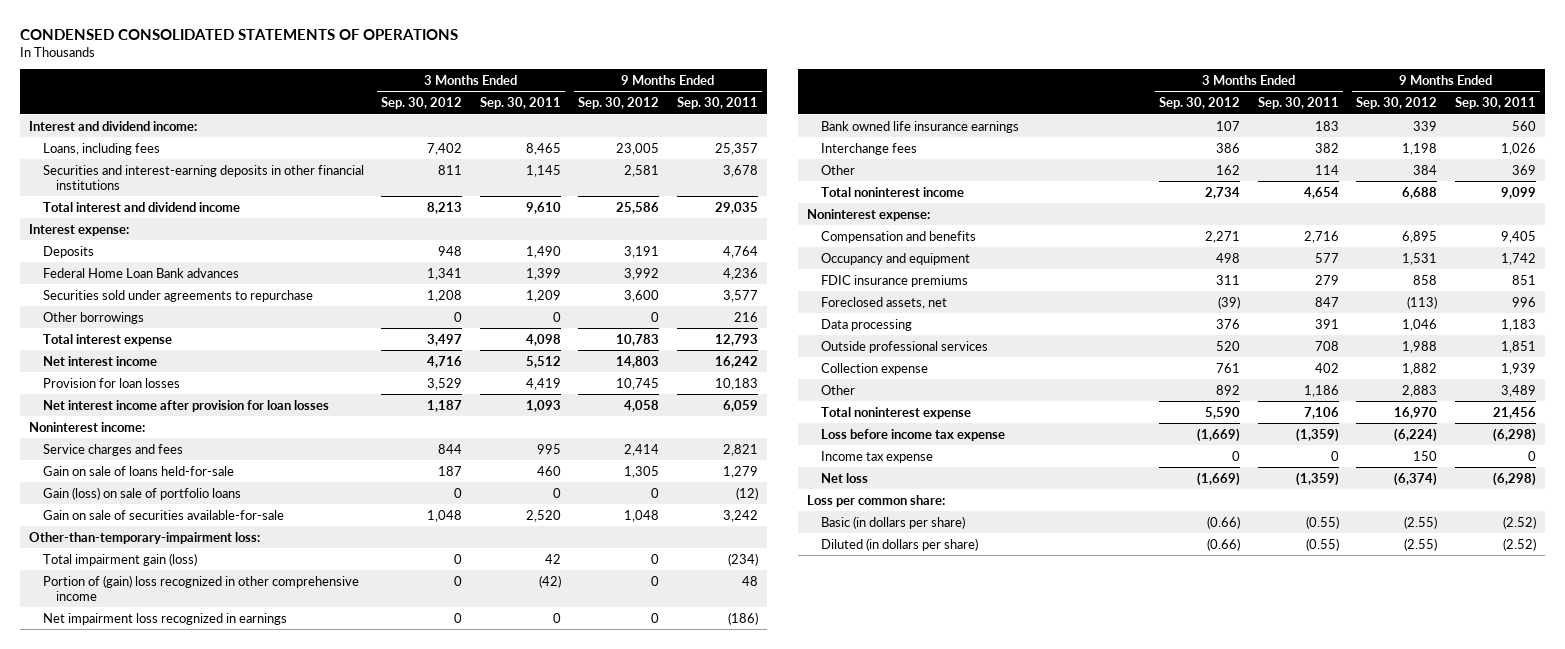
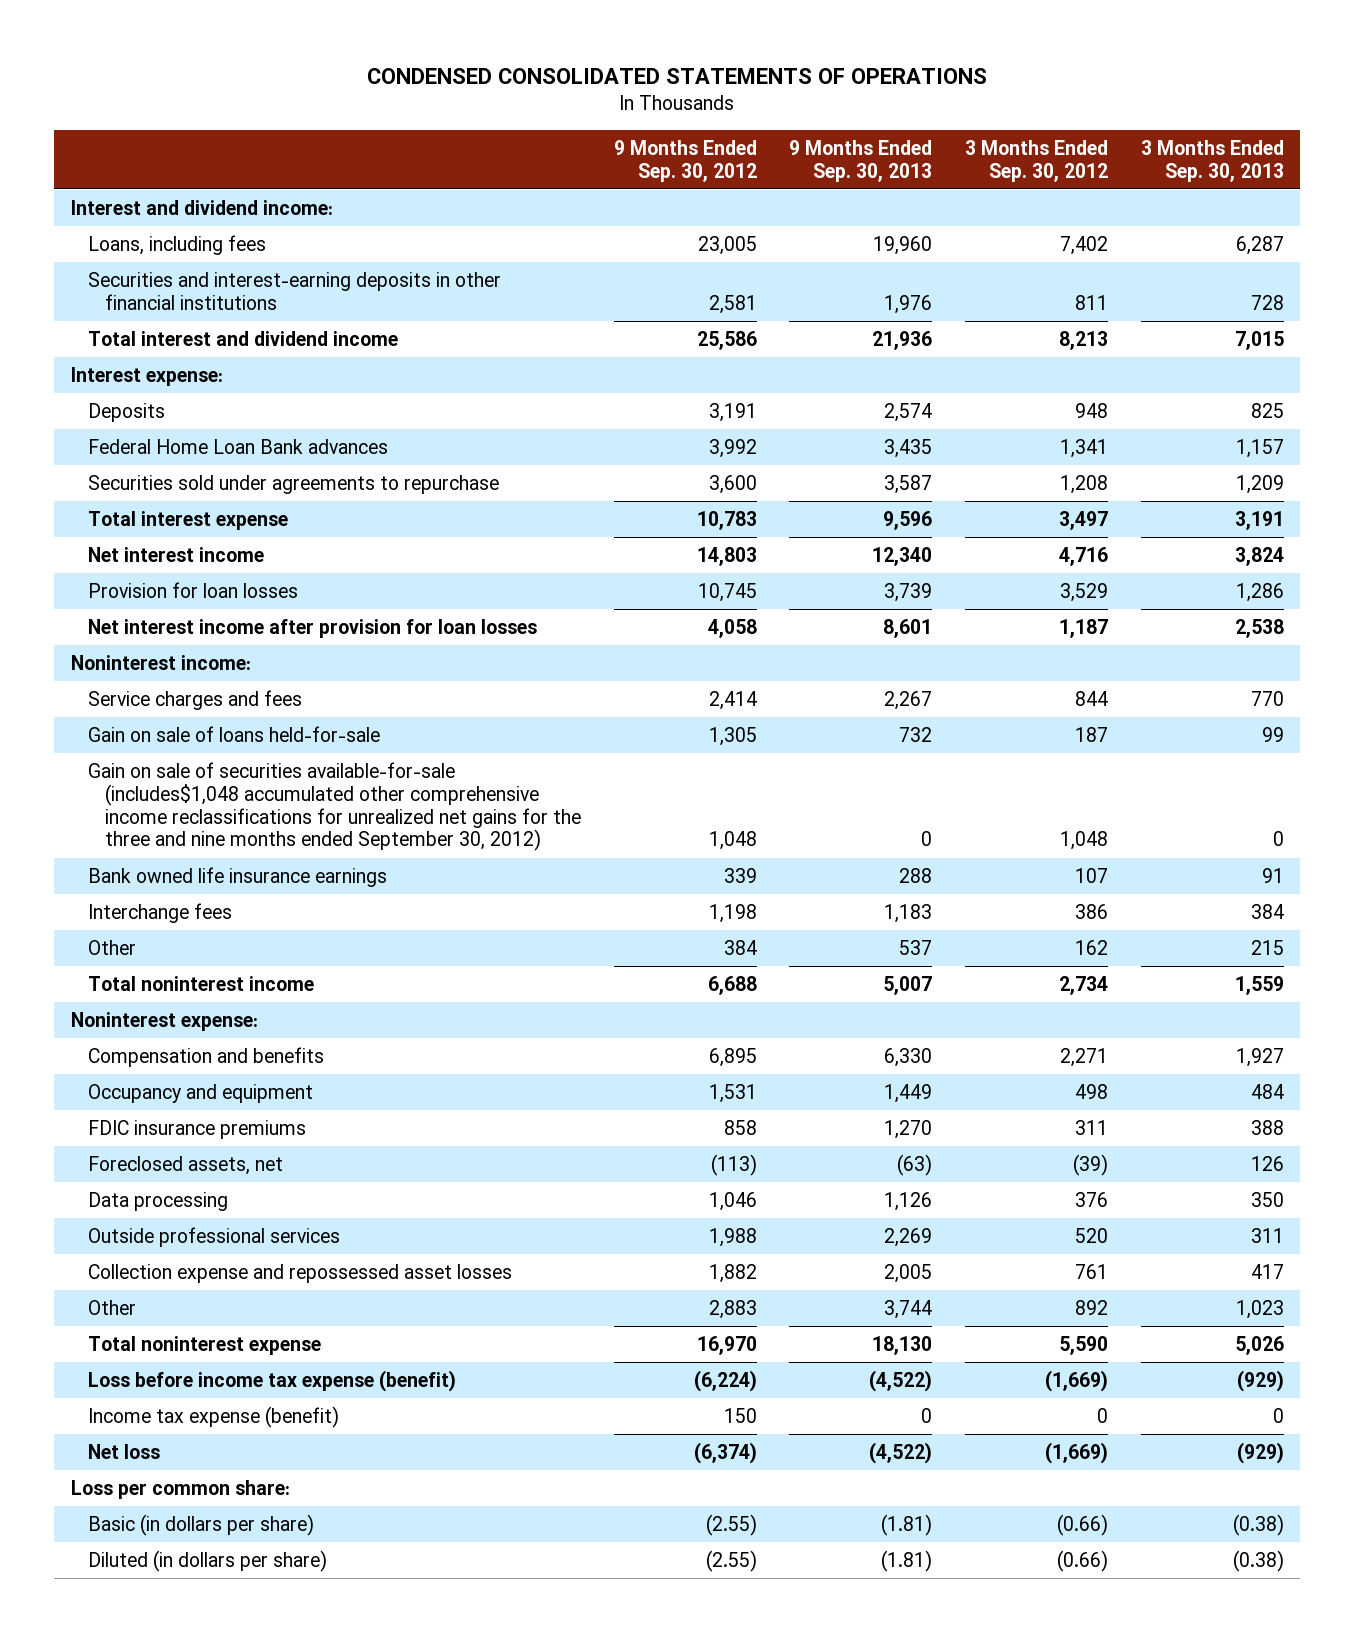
[479,97,561,110] Sep. 30, 2011 -> none
[677,97,759,110] Sep. 30, 2011 -> none
none -> [789,139,933,182] 9 Months Ended Sep. 30, 2013
none -> [1140,139,1284,182] 3 Months Ended Sep. 30, 2013
[42,311,144,324] Other borrowings -> none
[42,486,241,500] Gain (loss) on sale of portfolio loans -> none
[29,531,261,544] Other-than-temporary-impairment loss: -> none
[42,552,197,566] Total impairment gain (loss) -> none
[42,574,359,601] Portion of (gain) loss recognized in other comprehensive income -> none
[42,612,287,625] Net impairment loss recognized in earnings -> none
[42,509,284,520] Gain on sale of securities available-for-sale -> [87,762,581,852] Gain on sale of securities available-for-sale (includes$1,048 accumulated other comprehensive income reclassifications for unrealized net gains for the three and nine months ended September 30, 2012)
[820,362,928,375] Collection expense -> [87,1264,512,1284] Collection expense and repossessed asset losses
[820,428,1005,441] Loss before income tax expense -> [87,1370,456,1393] Loss before income tax expense (benefit)
[820,450,933,463] Income tax expense -> [87,1406,339,1429] Income tax expense (benefit)

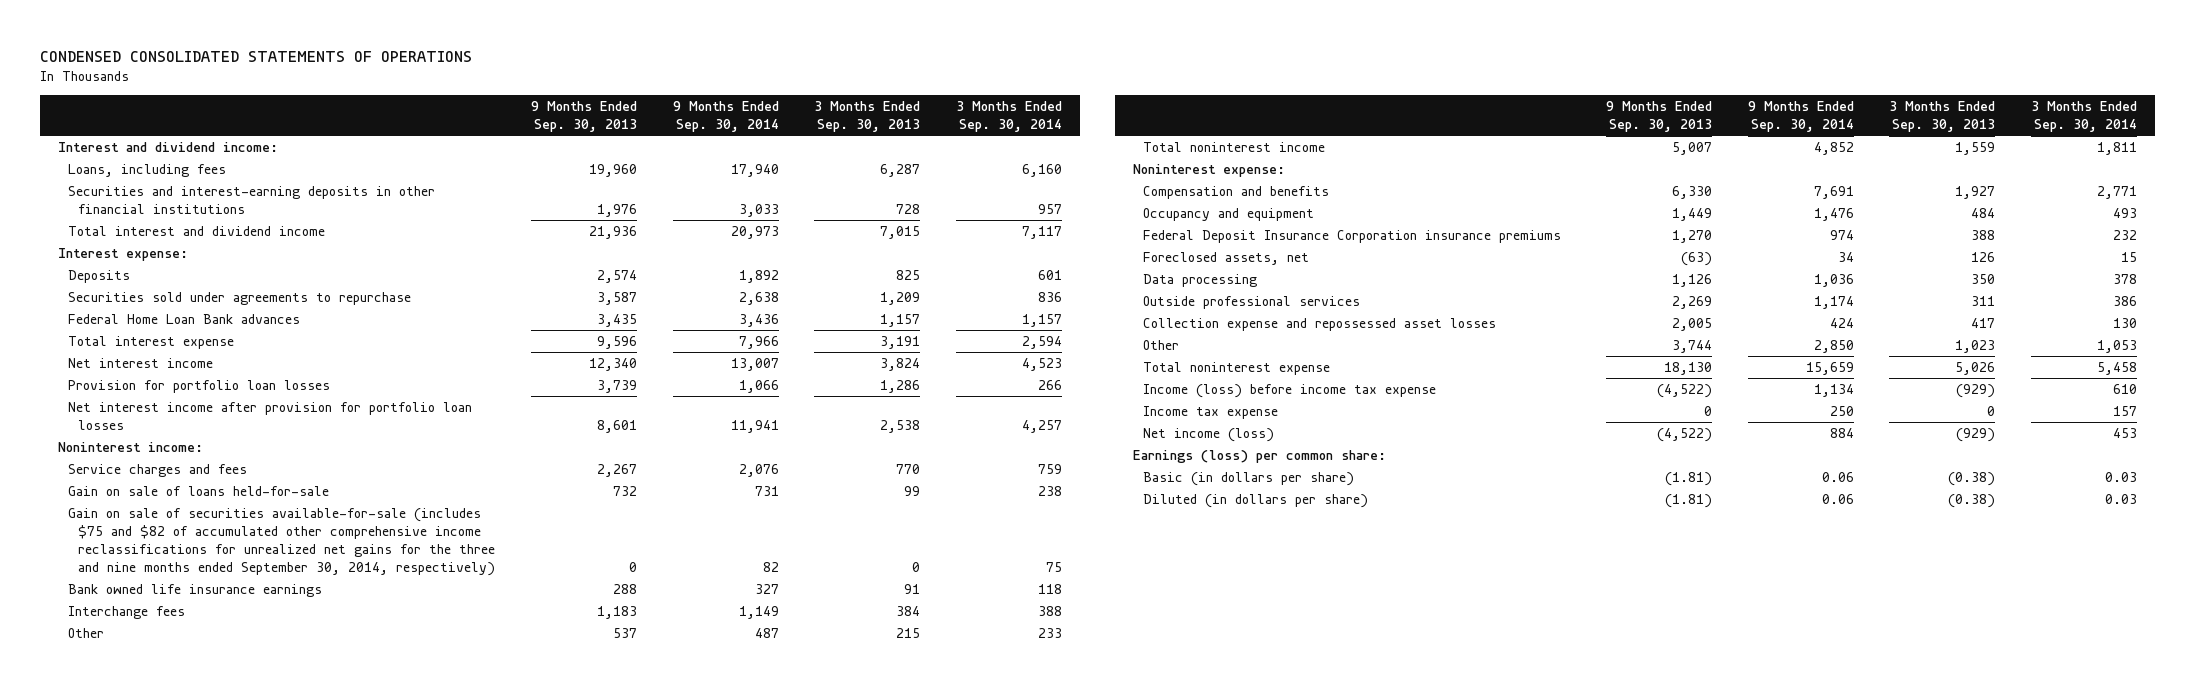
[613,139,757,182] 9 Months Ended Sep. 30, 2012 -> none
[964,139,1108,182] 3 Months Ended Sep. 30, 2012 -> none
none -> [672,100,779,133] 9 Months Ended Sep. 30, 2014
none -> [956,100,1063,133] 3 Months Ended Sep. 30, 2014
[87,439,388,455] Federal Home Loan Bank advances -> [68,313,301,324] Federal Home Loan Bank advances
[87,582,298,599] Provision for loan losses -> [68,379,331,393] Provision for portfolio loan losses
[87,619,537,639] Net interest income after provision for loan losses -> [68,401,473,430] Net interest income after provision for portfolio loan losses
[87,762,581,852] Gain on sale of securities available-for-sale (includes$1,048 accumulated other comprehensive income reclassifications for unrealized net gains for the three and nine months ended September 30, 2012) -> [68,507,496,576] Gain on sale of securities available-for-sale (includes $75 and $82 of accumulated other comprehensive income reclassifications for unrealized net gains for the three and nine months ended September 30, 2014, respectively)
[87,1120,306,1140] FDIC insurance premiums -> [1143,229,1562,243] Federal Deposit Insurance Corporation insurance premiums
[87,1370,456,1393] Loss before income tax expense (benefit) -> [1143,383,1437,398] Income (loss) before income tax expense
[87,1406,339,1429] Income tax expense (benefit) -> [1143,405,1279,419] Income tax expense
[87,1444,160,1460] Net loss -> [1143,427,1275,442] Net income (loss)
[70,1480,290,1500] Loss per common share: -> [1133,449,1387,463] Earnings (loss) per common share:

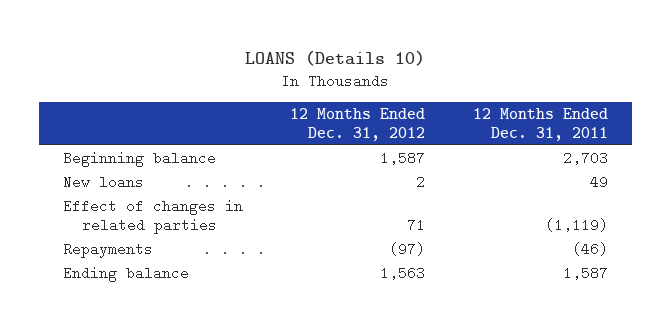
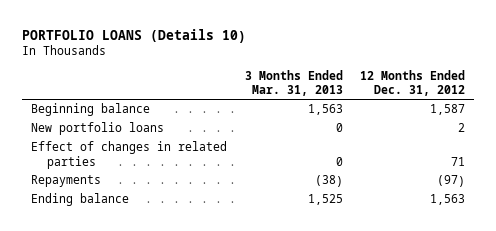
[245,49,426,66] LOANS (Details 10) -> [22,28,247,43] PORTFOLIO LOANS (Details 10)
[473,108,609,141] 12 Months Ended Dec. 31, 2011 -> none
none -> [244,69,343,96] 3 Months Ended Mar. 31, 2013
[62,174,144,189] New loans -> [30,122,164,136] New portfolio loans

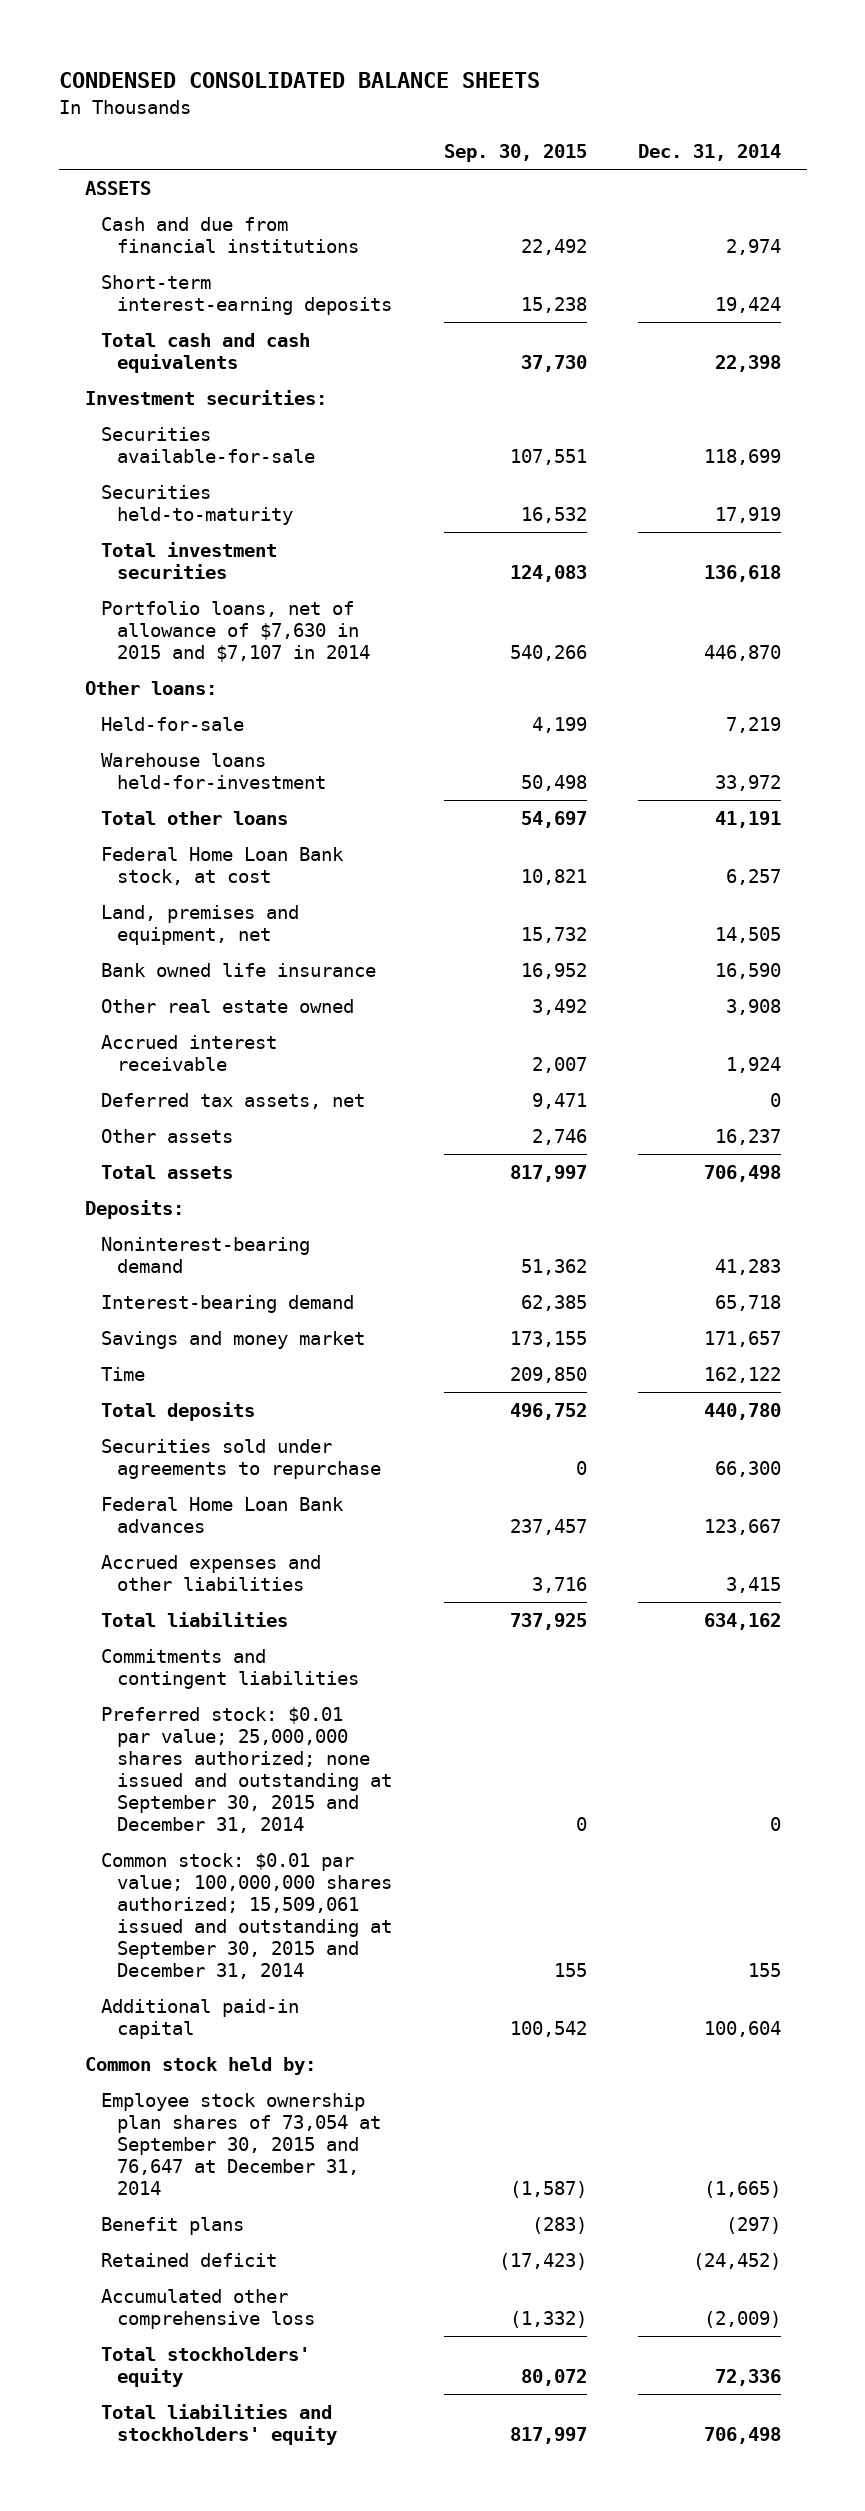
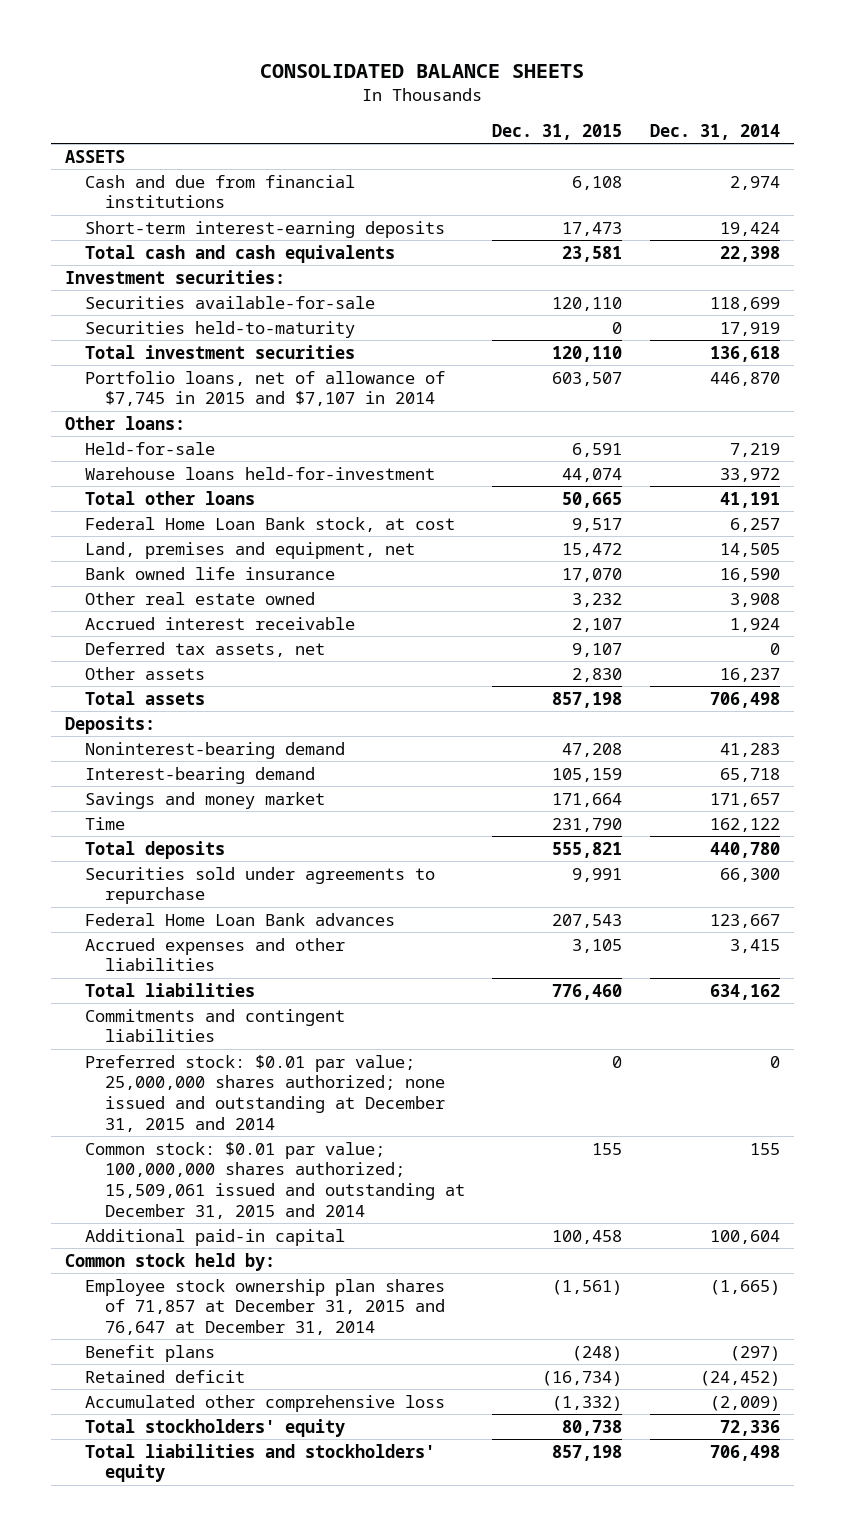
[58,72,540,89] CONDENSED CONSOLIDATED BALANCE SHEETS -> [260,63,585,78] CONSOLIDATED BALANCE SHEETS
[443,143,587,162] Sep. 30, 2015 -> none
none -> [492,123,623,140] Dec. 31, 2015
[100,601,371,662] Portfolio loans, net of allowance of $7,630 in 2015 and $7,107 in 2014 -> [84,370,445,407] Portfolio loans, net of allowance of $7,745 in 2015 and $7,107 in 2014
[100,1707,393,1833] Preferred stock: $0.01 par value; 25,000,000 shares authorized; none issued and outstanding at September 30, 2015 and December 31, 2014 -> [84,1054,445,1132] Preferred stock: $0.01 par value; 25,000,000 shares authorized; none issued and outstanding at December 31, 2015 and 2014
[100,1853,393,1979] Common stock: $0.01 par value; 100,000,000 shares authorized; 15,509,061 issued and outstanding at September 30, 2015 and December 31, 2014 -> [84,1141,465,1219] Common stock: $0.01 par value; 100,000,000 shares authorized; 15,509,061 issued and outstanding at December 31, 2015 and 2014
[100,2093,382,2195] Employee stock ownership plan shares of 73,054 at September 30, 2015 and 76,647 at December 31, 2014 -> [84,1278,445,1335] Employee stock ownership plan shares of 71,857 at December 31, 2015 and 76,647 at December 31, 2014

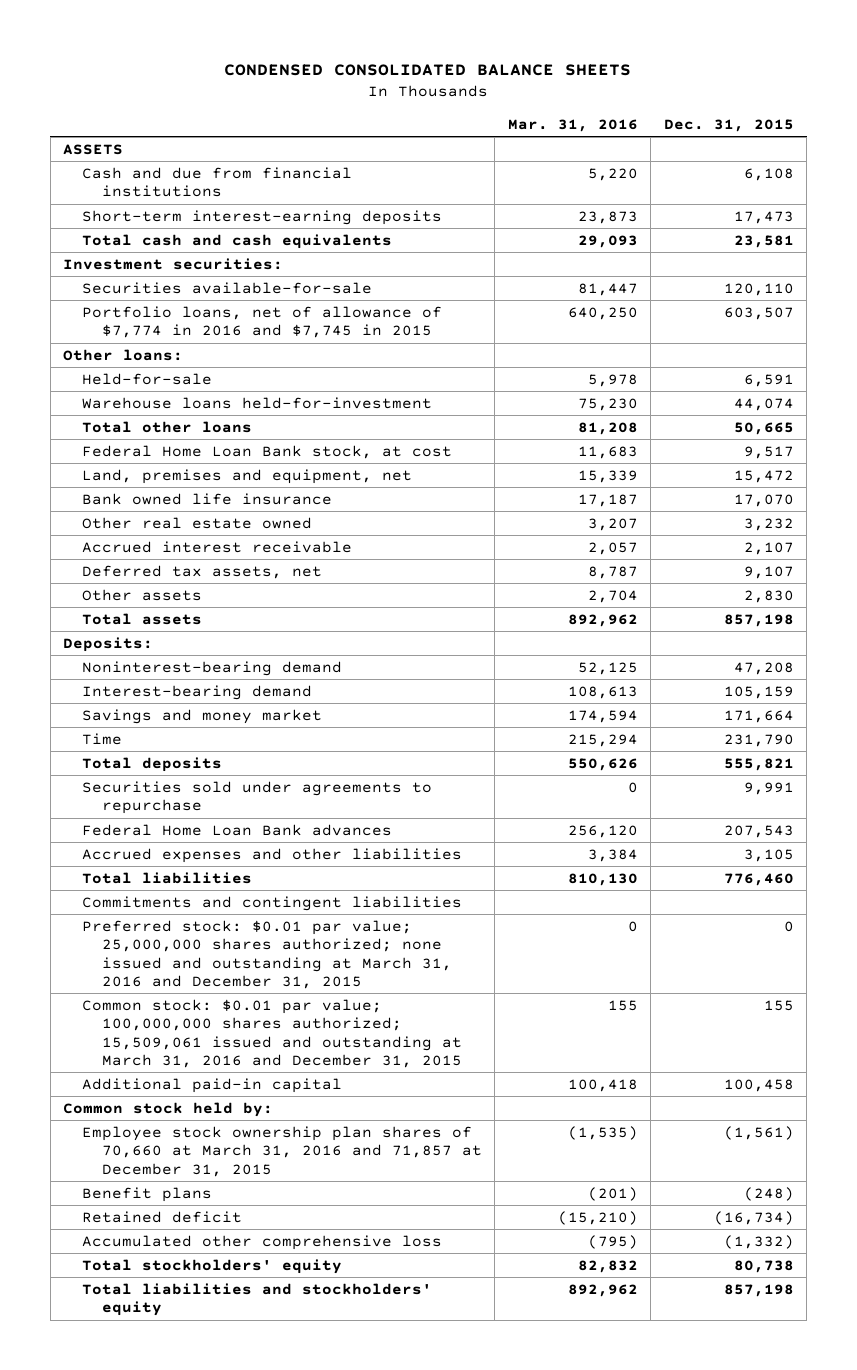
[260,63,585,78] CONSOLIDATED BALANCE SHEETS -> [224,63,632,76] CONDENSED CONSOLIDATED BALANCE SHEETS
[649,123,780,140] Dec. 31, 2014 -> none
none -> [507,118,638,132] Mar. 31, 2016
[84,320,355,338] Securities held-to-maturity -> none
[84,344,355,359] Total investment securities -> none
[84,370,445,407] Portfolio loans, net of allowance of $7,745 in 2015 and $7,107 in 2014 -> [82,305,443,339] Portfolio loans, net of allowance of $7,774 in 2016 and $7,745 in 2015
[84,1054,445,1132] Preferred stock: $0.01 par value; 25,000,000 shares authorized; none issued and outstanding at December 31, 2015 and 2014 -> [82,919,452,989] Preferred stock: $0.01 par value; 25,000,000 shares authorized; none issued and outstanding at March 31, 2016 and December 31, 2015
[84,1141,465,1219] Common stock: $0.01 par value; 100,000,000 shares authorized; 15,509,061 issued and outstanding at December 31, 2015 and 2014 -> [82,998,462,1068] Common stock: $0.01 par value; 100,000,000 shares authorized; 15,509,061 issued and outstanding at March 31, 2016 and December 31, 2015
[84,1278,445,1335] Employee stock ownership plan shares of 71,857 at December 31, 2015 and 76,647 at December 31, 2014 -> [82,1125,482,1177] Employee stock ownership plan shares of 70,660 at March 31, 2016 and 71,857 at December 31, 2015

